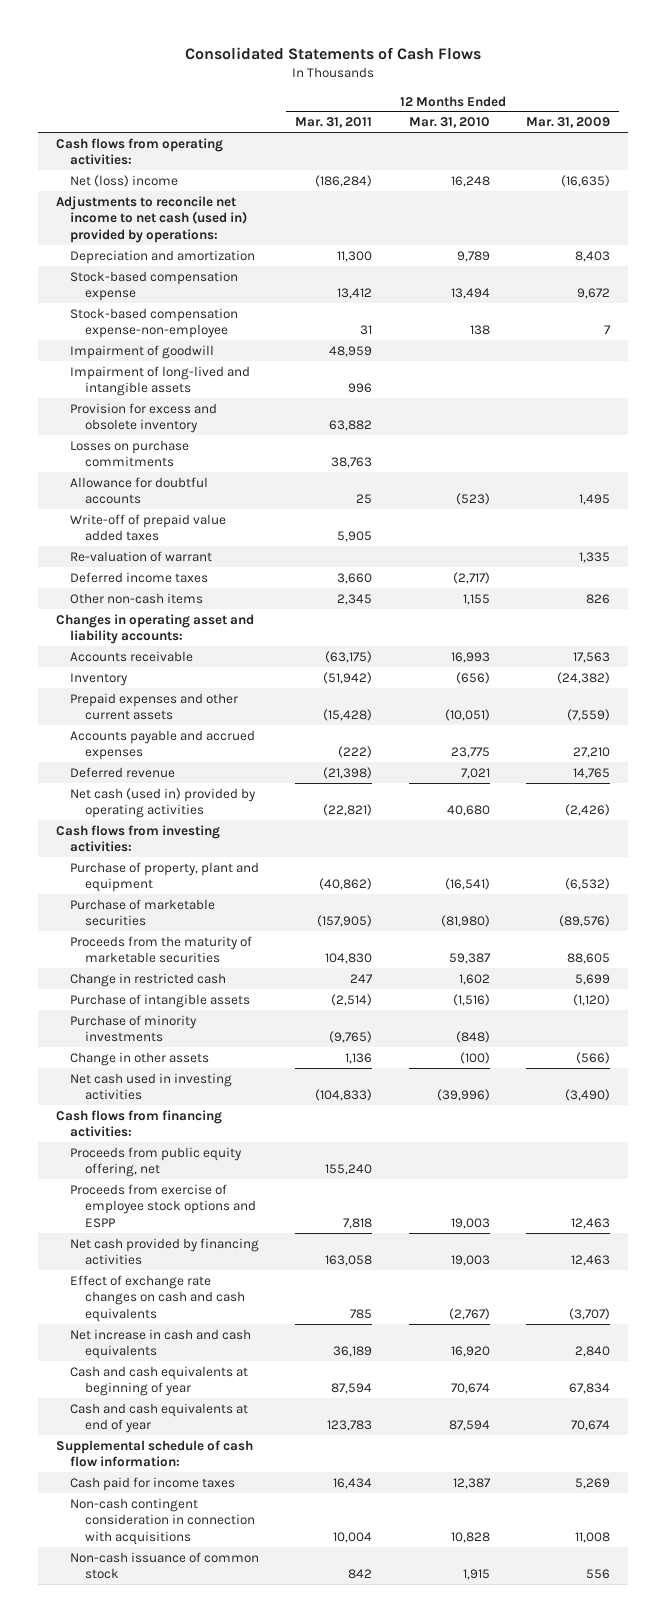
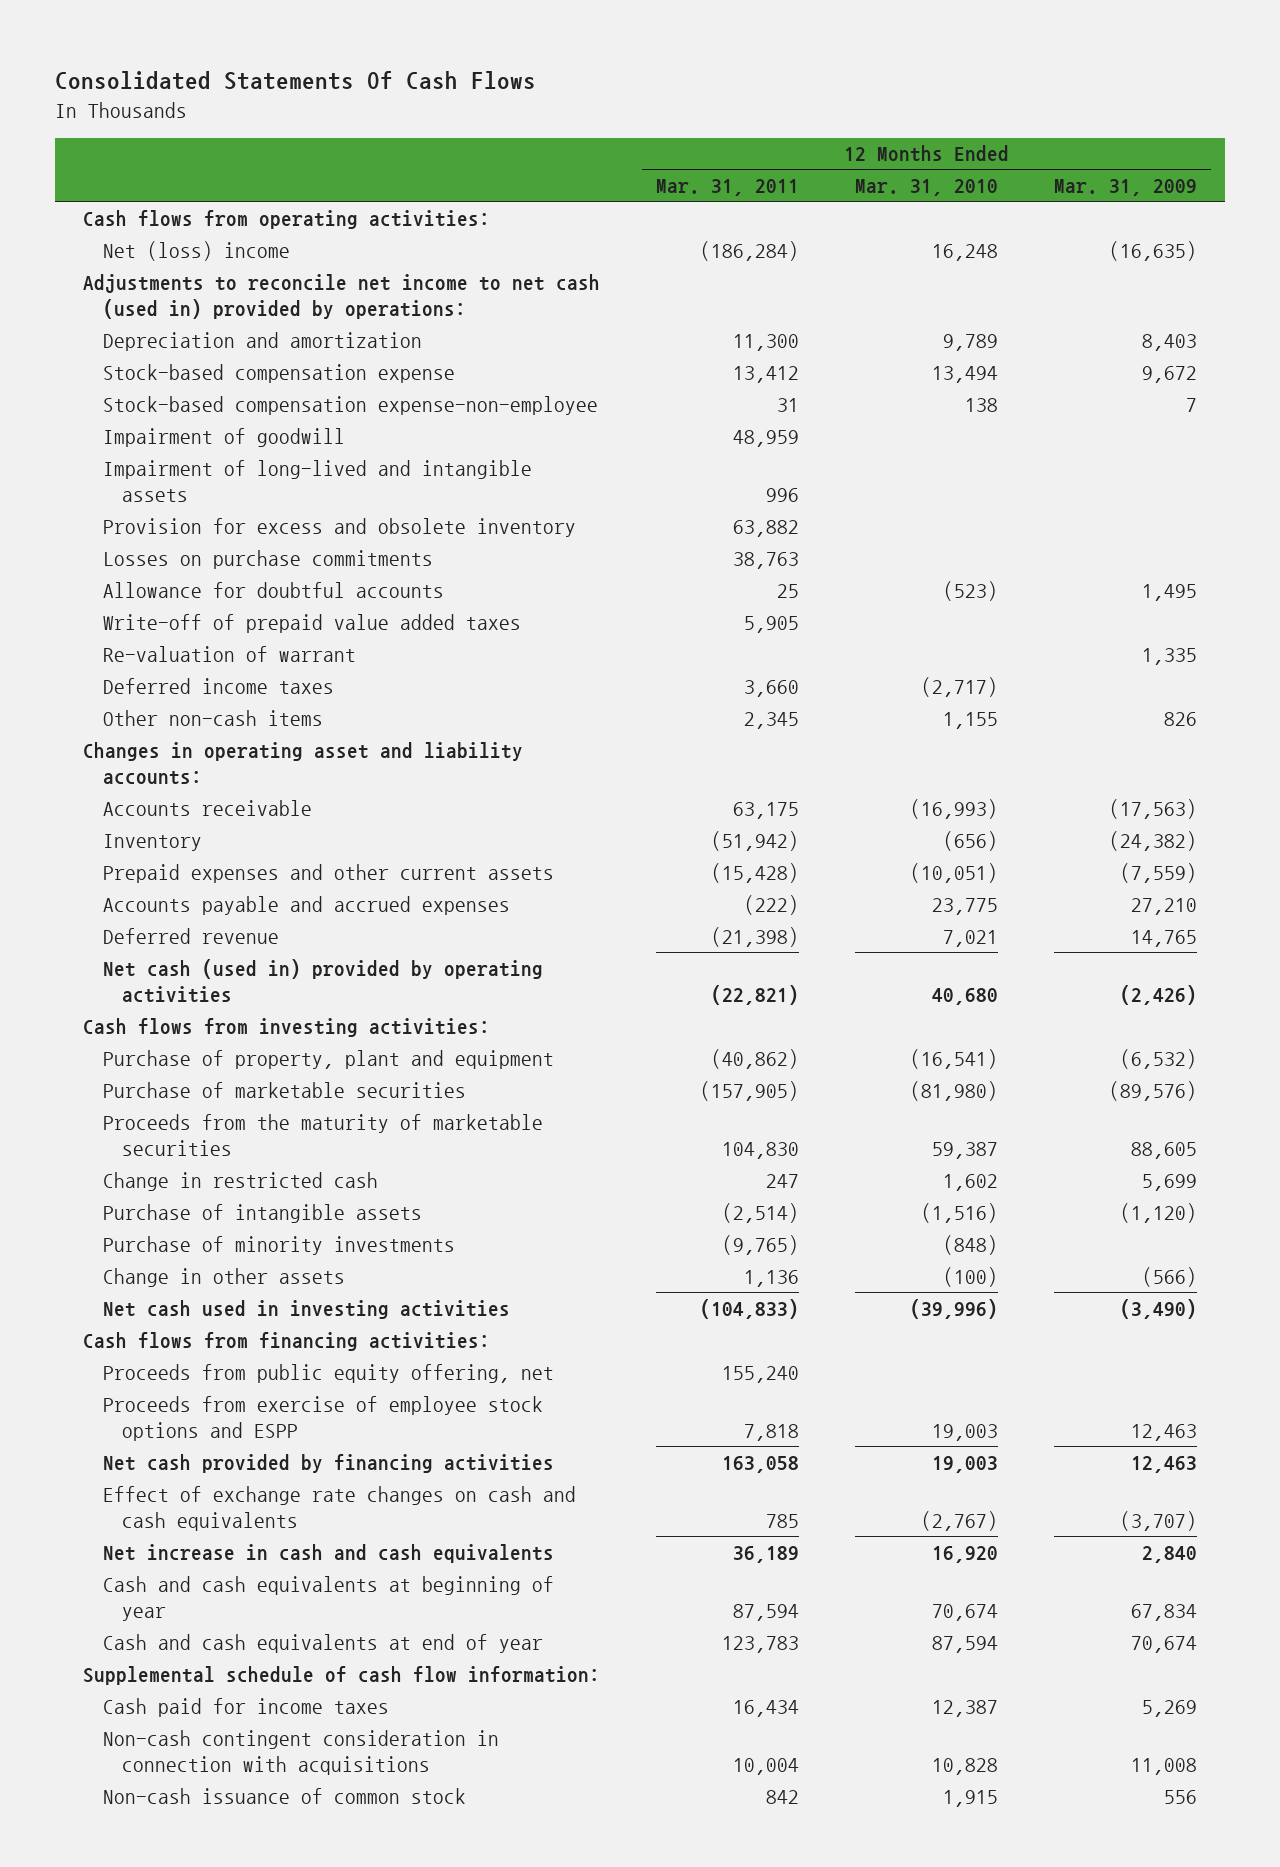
[184,46,481,60] Consolidated Statements of Cash Flows -> [55,71,537,91] Consolidated Statements Of Cash Flows
[325,650,373,663] (63,175) -> [733,801,800,819] 63,175
[450,651,490,663] 16,993 -> [910,798,999,819] (16,993)
[573,651,611,663] 17,563 -> [1108,798,1197,819] (17,563)

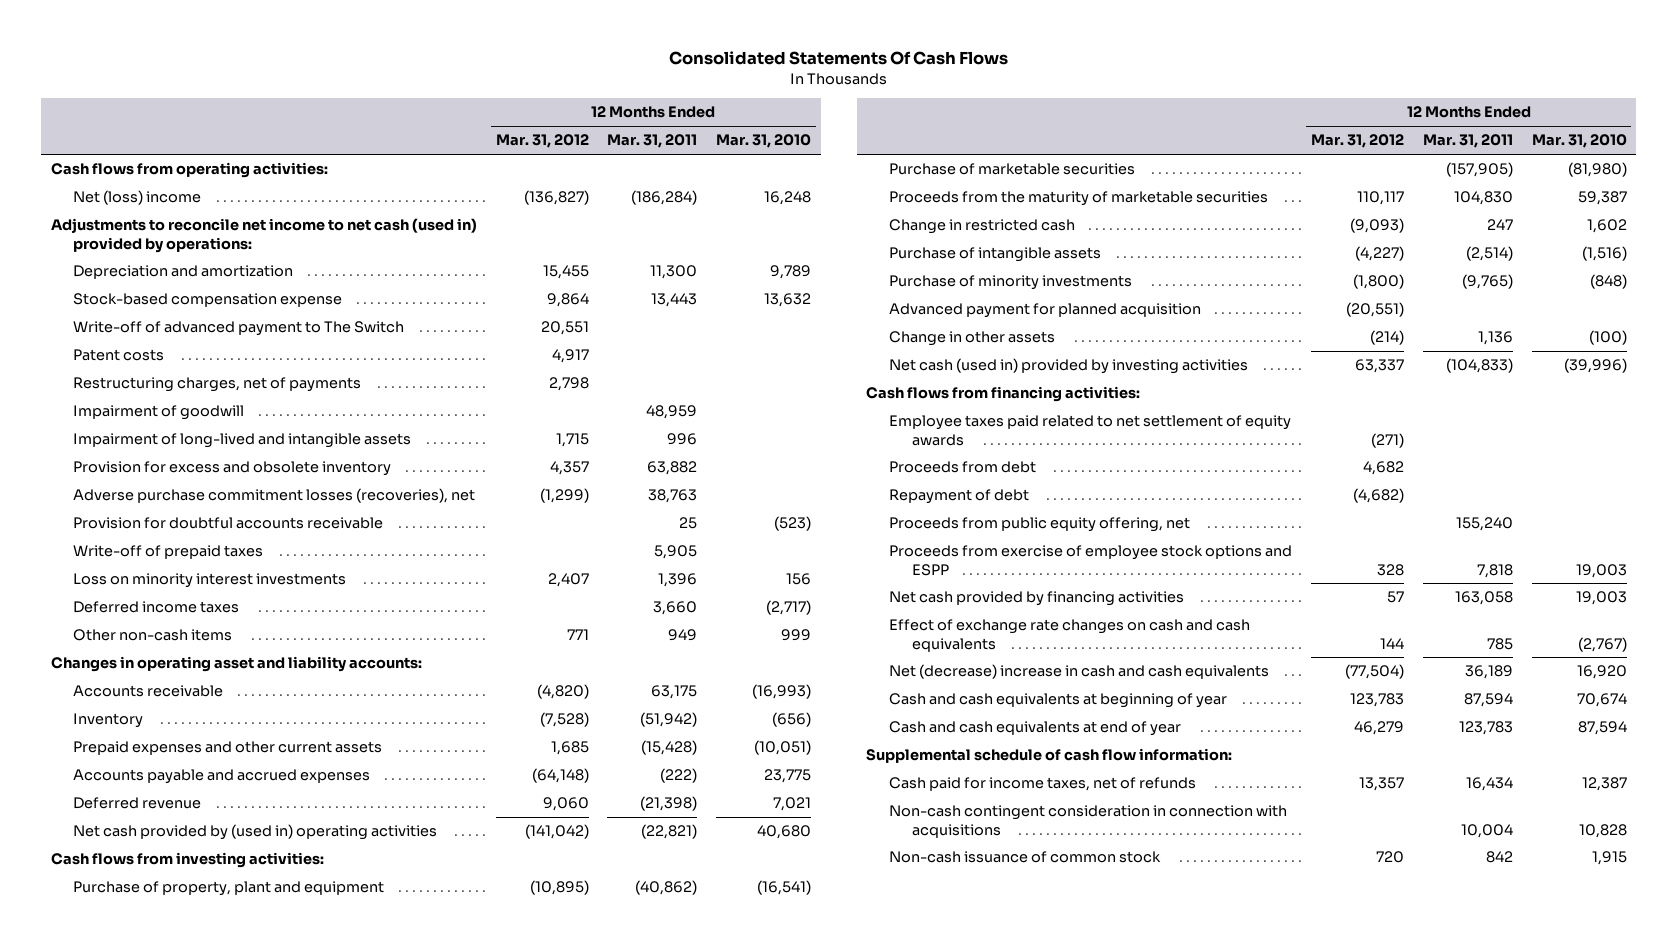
[1053,179,1197,197] Mar. 31, 2009 -> none
none -> [495,134,589,149] Mar. 31, 2012
[102,395,598,415] Stock-based compensation expense-non-employee -> none
[733,365,800,383] 13,412 -> [651,293,698,308] 13,443
[932,365,999,383] 13,494 -> [764,293,812,308] 13,632
none -> [73,321,405,337] Write-off of advanced payment to The Switch
none -> [73,349,165,362] Patent costs
none -> [73,377,362,393] Restructuring charges, net of payments
[102,645,356,662] Re-valuation of warrant -> none
[102,549,433,569] Losses on purchase commitments -> [73,488,476,504] Adverse purchase commitment losses (recoveries), net
[102,581,444,598] Allowance for doubtful accounts -> [73,517,384,530] Provision for doubtful accounts receivable
[102,613,521,633] Write-off of prepaid value added taxes -> [73,545,264,560] Write-off of prepaid taxes
none -> [73,573,347,589] Loss on minority interest investments
[744,711,800,729] 2,345 -> [668,629,698,642] 949
[943,711,999,729] 1,155 -> [781,629,812,642] 999
[102,958,543,1003] Net cash (used in) provided by operating activities -> [73,824,438,841] Net cash provided by (used in) operating activities
none -> [888,303,1201,319] Advanced payment for planned acquisition
[102,1299,510,1319] Net cash used in investing activities -> [888,358,1248,375] Net cash (used in) provided by investing activities
none -> [888,415,1291,446] Employee taxes paid related to net settlement of equity awards
none -> [888,461,1036,474] Proceeds from debt
none -> [888,489,1029,505] Repayment of debt
[102,1543,554,1563] Net increase in cash and cash equivalents -> [888,664,1269,680] Net (decrease) increase in cash and cash equivalents
[102,1697,389,1717] Cash paid for income taxes -> [888,777,1196,792] Cash paid for income taxes, net of refunds

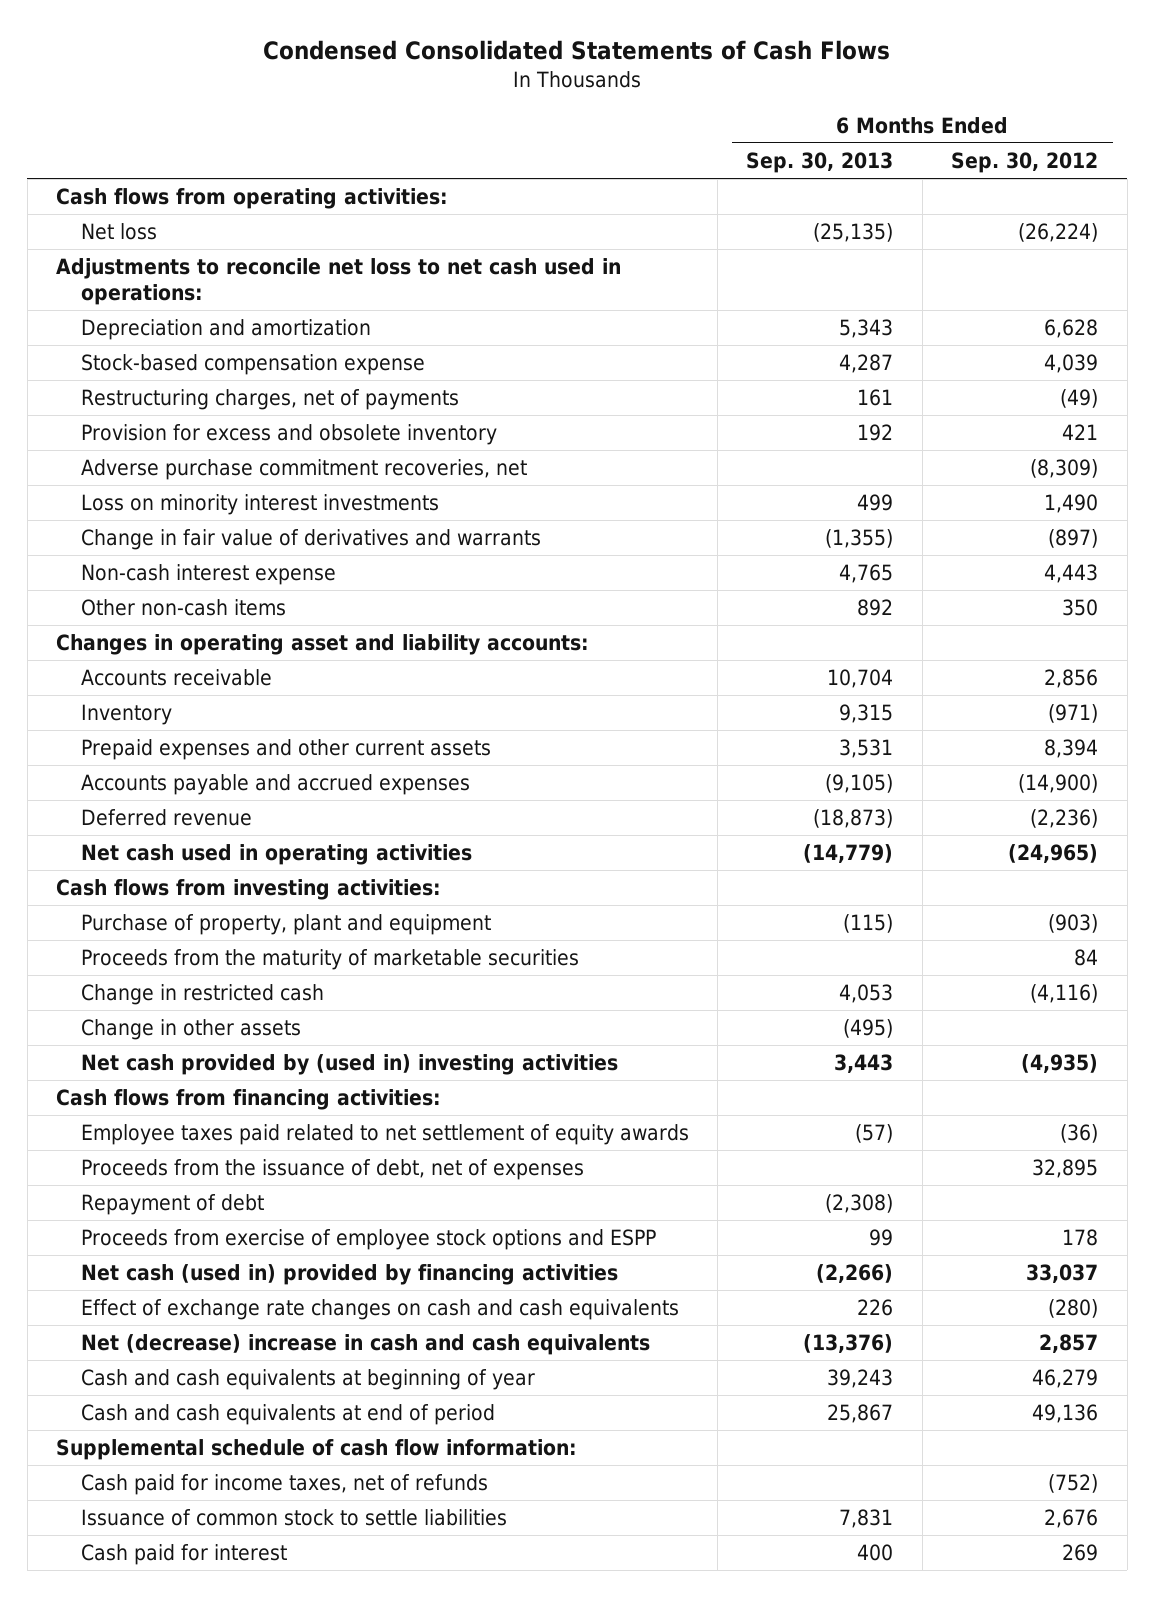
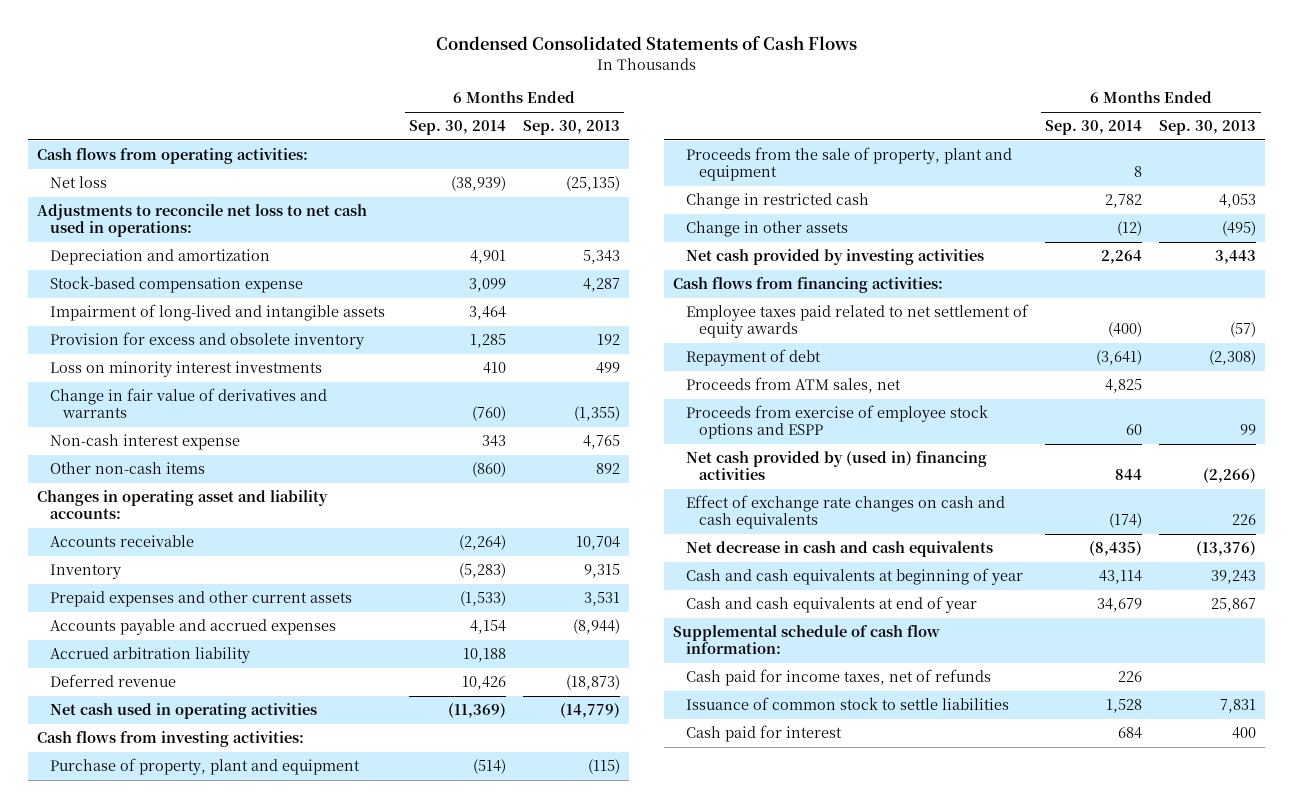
[951,151,1099,173] Sep. 30, 2012 -> none
none -> [408,120,506,136] Sep. 30, 2014
[80,389,459,411] Restructuring charges, net of payments -> none
none -> [49,304,385,322] Impairment of long-lived and intangible assets
[80,459,527,481] Adverse purchase commitment recoveries, net -> none
[825,774,894,794] (9,105) -> [573,619,621,635] (8,944)
none -> [49,647,250,664] Accrued arbitration liability
[80,949,579,971] Proceeds from the maturity of marketable securities -> none
none -> [685,147,1012,182] Proceeds from the sale of property, plant and equipment
[80,1054,618,1076] Net cash provided by (used in) investing activities -> [685,249,984,266] Net cash provided by investing activities
[80,1159,584,1181] Proceeds from the issuance of debt, net of expenses -> none
none -> [685,377,901,394] Proceeds from ATM sales, net
[80,1264,618,1286] Net cash (used in) provided by financing activities -> [685,451,987,481] Net cash provided by (used in) financing activities
[80,1334,650,1356] Net (decrease) increase in cash and cash equivalents -> [685,541,993,558] Net decrease in cash and cash equivalents
[80,1404,495,1426] Cash and cash equivalents at end of period -> [685,596,977,614] Cash and cash equivalents at end of year

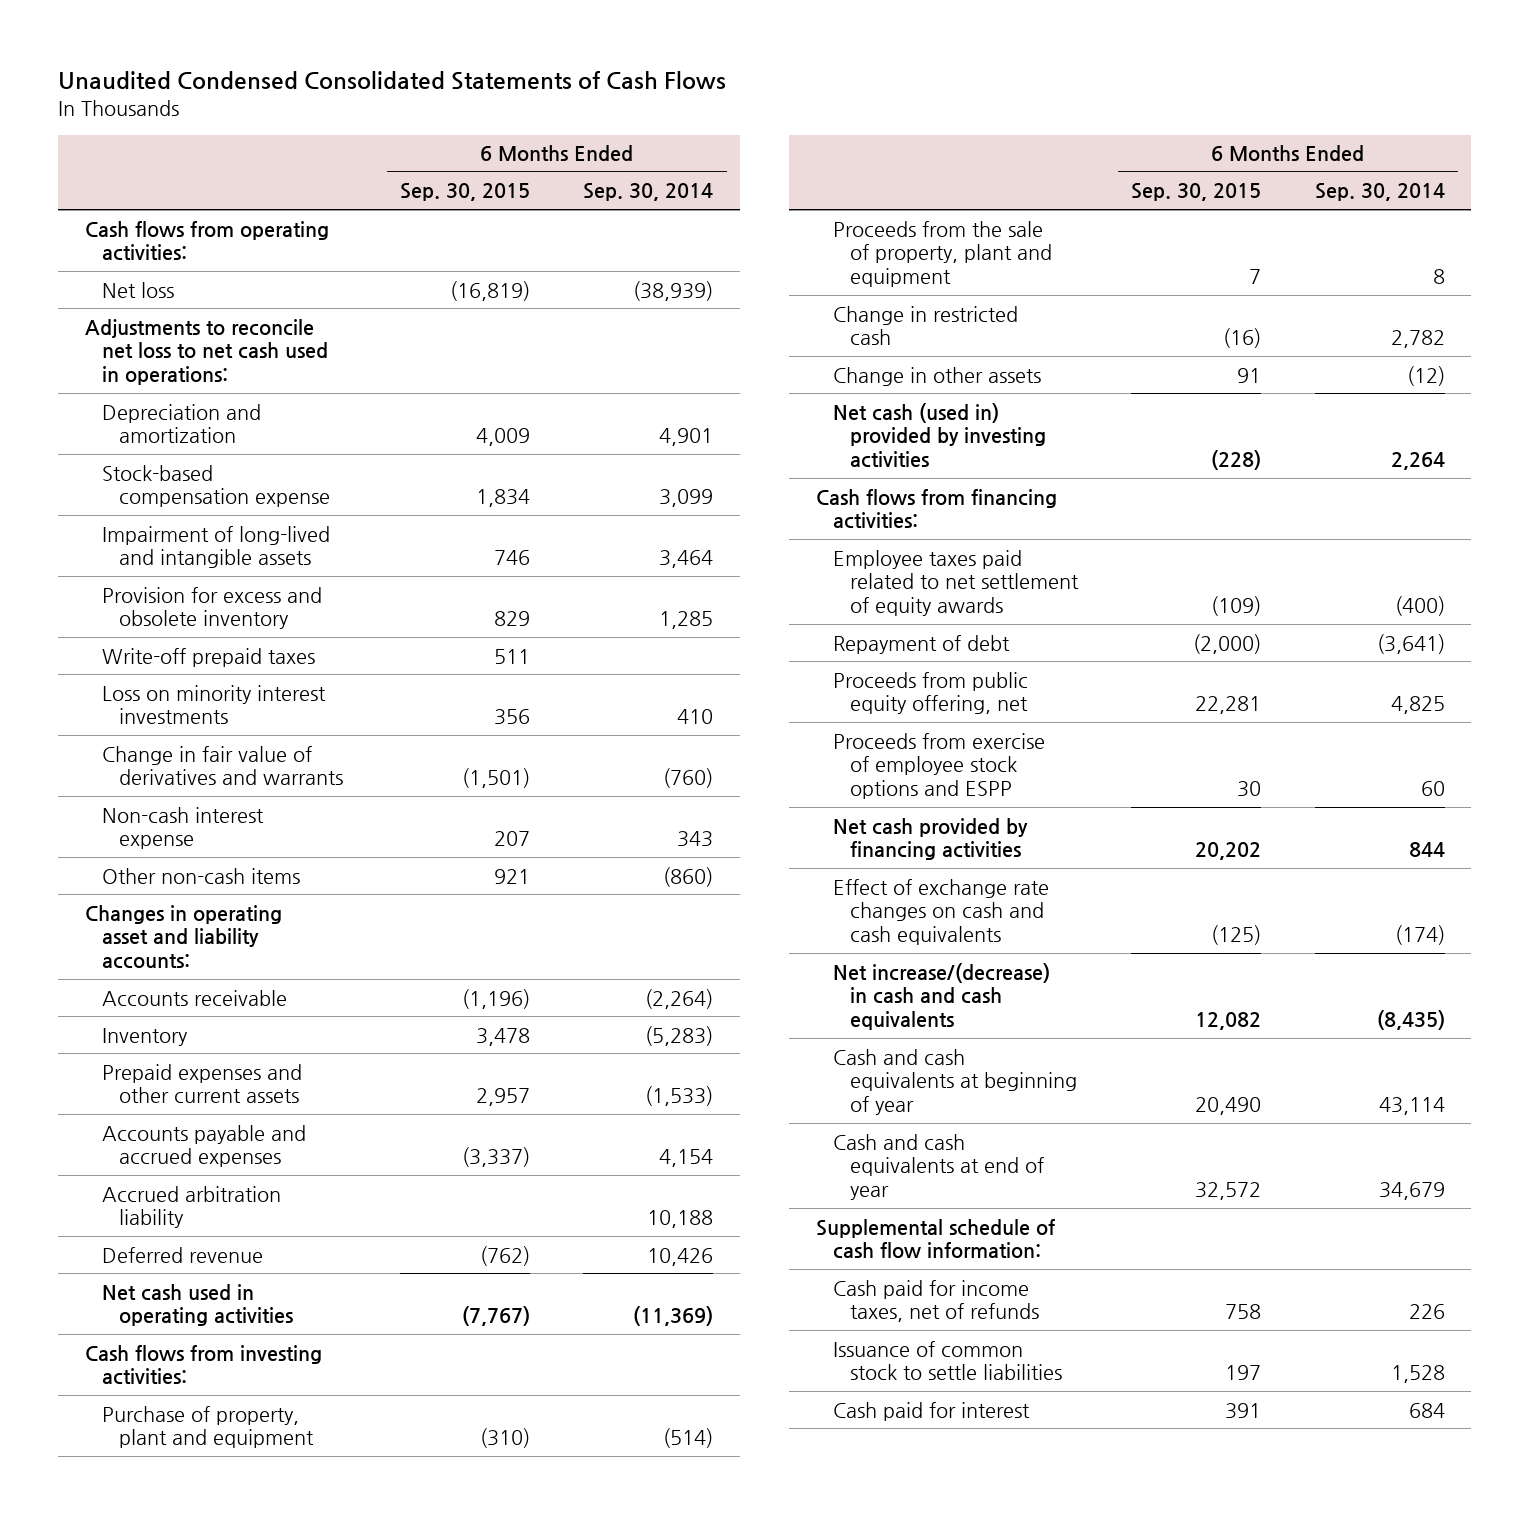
[435,36,857,51] Condensed Consolidated Statements of Cash Flows -> [57,71,726,91] Unaudited Condensed Consolidated Statements of Cash Flows
[523,120,621,136] Sep. 30, 2013 -> none
none -> [399,183,530,202] Sep. 30, 2015
none -> [101,647,315,667] Write-off prepaid taxes
[685,249,984,266] Net cash provided by investing activities -> [832,402,1046,469] Net cash (used in) provided by investing activities
[685,377,901,394] Proceeds from ATM sales, net -> [832,671,1028,715] Proceeds from public equity offering, net
[685,451,987,481] Net cash provided by (used in) financing activities -> [832,817,1028,861] Net cash provided by financing activities
[685,541,993,558] Net decrease in cash and cash equivalents -> [832,962,1050,1031] Net increase/(decrease) in cash and cash equivalents

